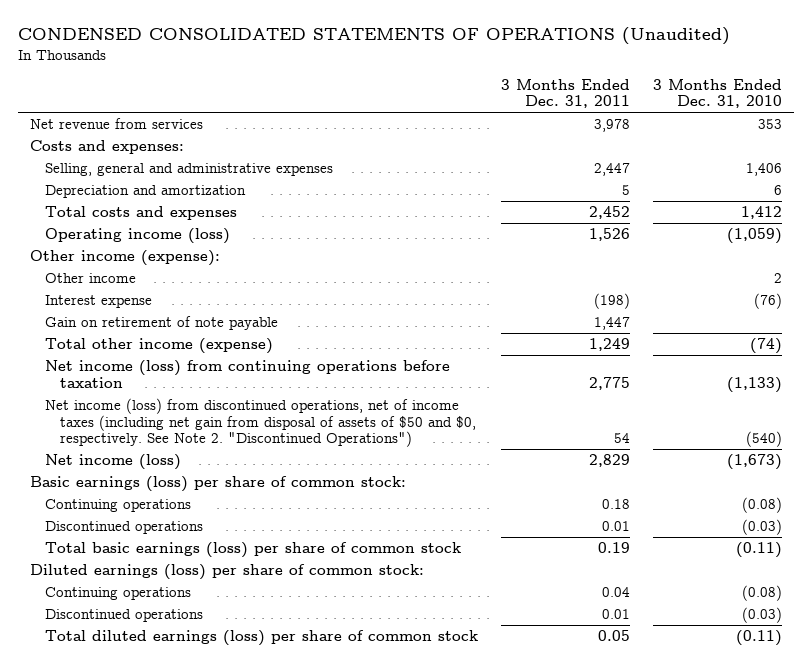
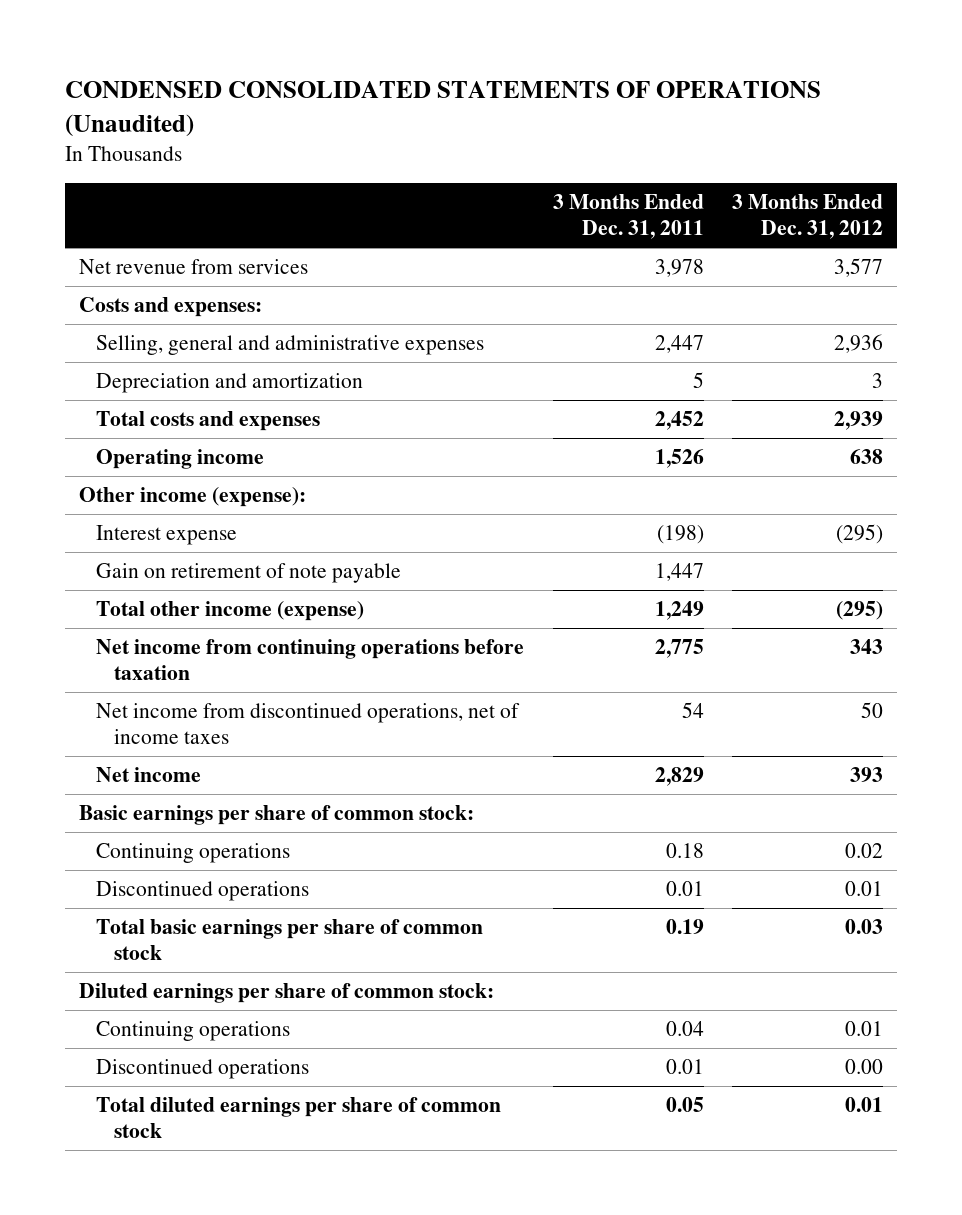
[653,78,783,109] 3 Months Ended Dec. 31, 2010 -> none
none -> [732,194,884,240] 3 Months Ended Dec. 31, 2012
[45,227,231,244] Operating income (loss) -> [96,449,265,470] Operating income
[45,272,137,283] Other income -> none
[45,359,451,388] Net income (loss) from continuing operations before taxation -> [96,639,525,681] Net income from continuing operations before taxation
[45,397,477,448] Net income (loss) from discontinued operations, net of income taxes (including net gain from disposal of assets of $50 and $0, respectively. See Note 2. "Discontinued Operations") -> [96,703,521,745] Net income from discontinued operations, net of income taxes
[45,453,182,470] Net income (loss) -> [96,767,202,783] Net income
[29,475,406,492] Basic earnings (loss) per share of common stock: -> [78,805,474,826] Basic earnings per share of common stock:
[45,541,462,558] Total basic earnings (loss) per share of common stock -> [96,919,484,961] Total basic earnings per share of common stock
[29,563,424,580] Diluted earnings (loss) per share of common stock: -> [78,983,494,1004] Diluted earnings per share of common stock:
[45,629,479,646] Total diluted earnings (loss) per share of common stock -> [96,1097,502,1139] Total diluted earnings per share of common stock

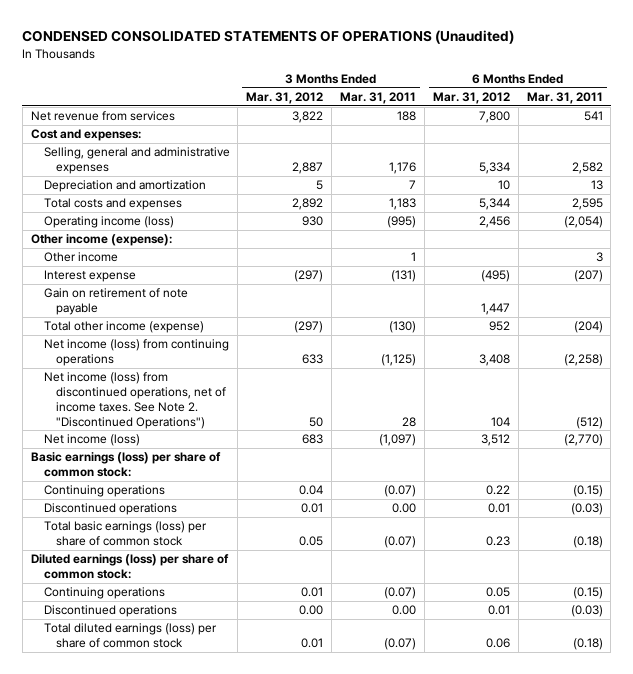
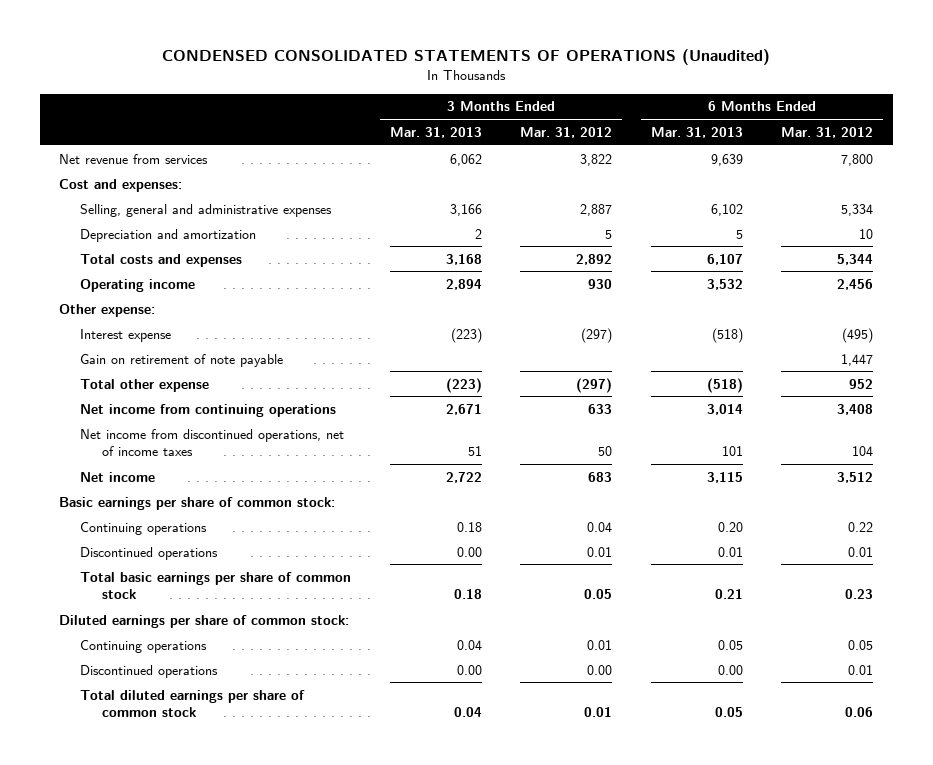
[340,92,417,105] Mar. 31, 2011 -> none
[526,92,603,105] Mar. 31, 2011 -> none
none -> [389,126,482,138] Mar. 31, 2013
none -> [650,126,743,138] Mar. 31, 2013
[43,252,118,263] Other income -> none
[43,216,174,229] Operating income (loss) -> [80,278,196,292] Operating income
[30,234,172,247] Other income (expense): -> [59,303,156,317] Other expense:
[43,321,204,334] Total other income (expense) -> [80,378,210,392] Total other expense
[43,339,229,367] Net income (loss) from continuing operations -> [80,403,337,417] Net income from continuing operations
[43,372,227,429] Net income (loss) from discontinued operations, net of income taxes. See Note 2. "Discontinued Operations") -> [80,428,345,456] Net income from discontinued operations, net of income taxes
[43,434,140,447] Net income (loss) -> [80,471,156,482] Net income
[30,452,221,478] Basic earnings (loss) per share of common stock: -> [59,496,336,510] Basic earnings per share of common stock:
[43,521,207,547] Total basic earnings (loss) per share of common stock -> [80,571,352,599] Total basic earnings per share of common stock
[30,554,229,580] Diluted earnings (loss) per share of common stock: -> [59,614,350,628] Diluted earnings per share of common stock:
[43,623,217,649] Total diluted earnings (loss) per share of common stock -> [80,689,306,717] Total diluted earnings per share of common stock

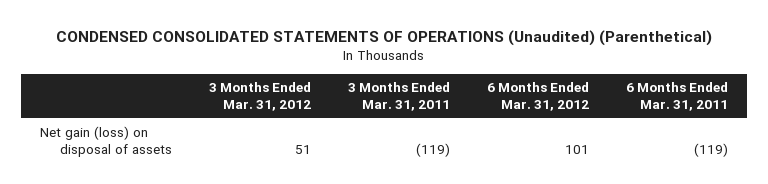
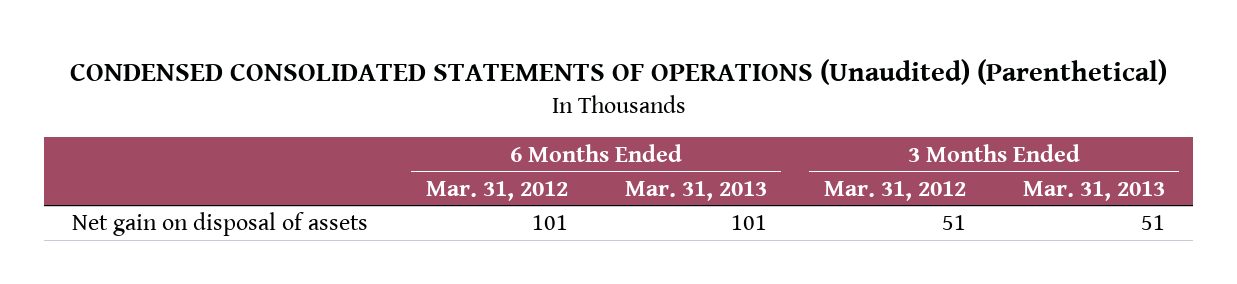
[348,82,451,111] 3 Months Ended Mar. 31, 2011 -> none
[626,82,729,111] 6 Months Ended Mar. 31, 2011 -> none
none -> [624,180,767,201] Mar. 31, 2013
none -> [1022,180,1165,201] Mar. 31, 2013
[39,126,172,157] Net gain (loss) on disposal of assets -> [72,212,369,237] Net gain on disposal of assets

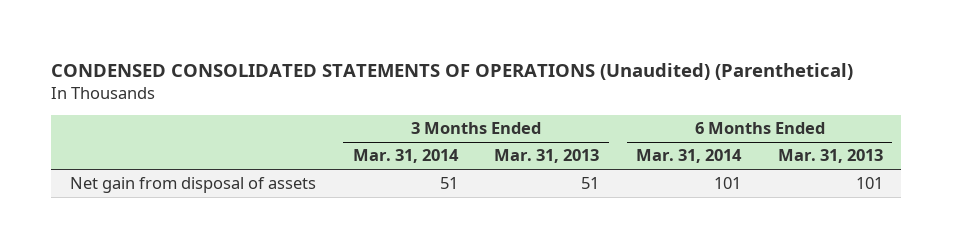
[425,180,568,201] Mar. 31, 2012 -> none
[823,180,966,201] Mar. 31, 2012 -> none
none -> [352,149,459,164] Mar. 31, 2014
none -> [636,149,743,164] Mar. 31, 2014
[72,212,369,237] Net gain on disposal of assets -> [69,177,316,194] Net gain from disposal of assets

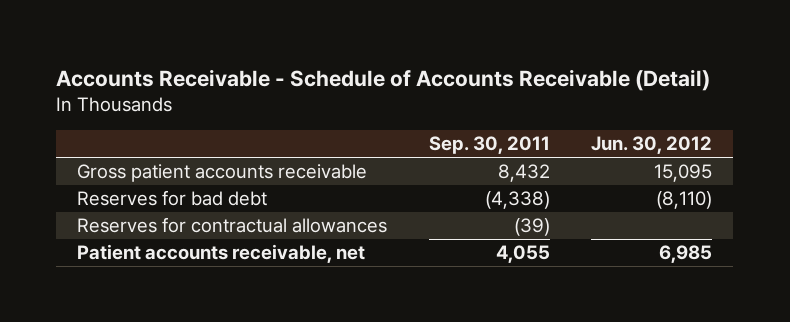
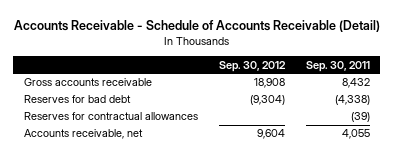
[591,136,713,155] Jun. 30, 2012 -> none
none -> [218,60,286,72] Sep. 30, 2012
[77,164,368,183] Gross patient accounts receivable -> [23,78,152,87] Gross accounts receivable
[77,244,366,264] Patient accounts receivable, net -> [23,129,143,140] Accounts receivable, net

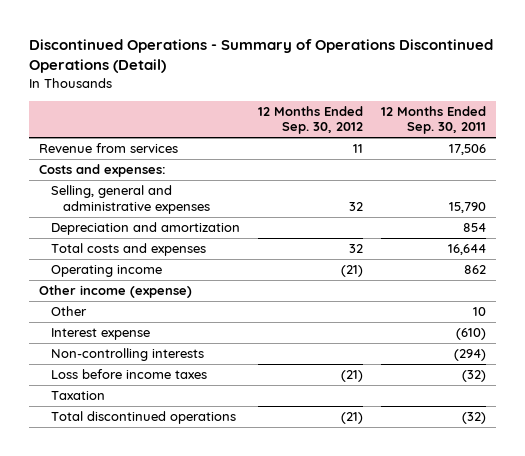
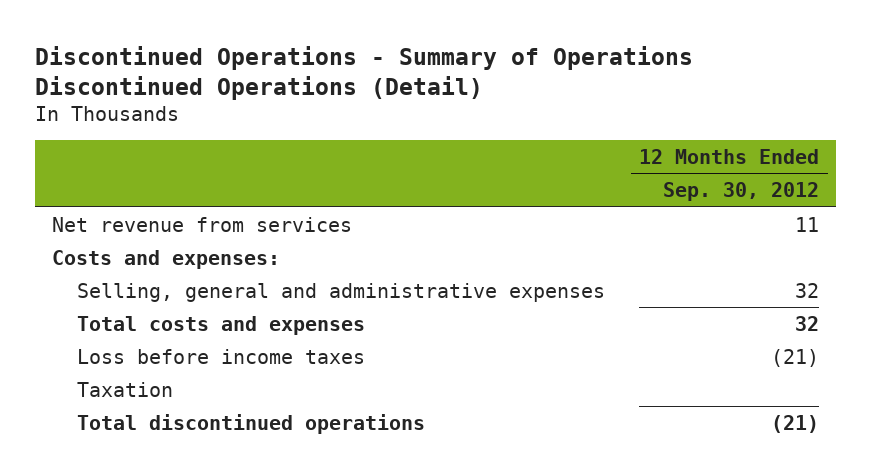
[381,105,487,135] 12 Months Ended Sep. 30, 2011 -> none
[38,143,178,154] Revenue from services -> [51,216,352,232] Net revenue from services
[50,222,240,236] Depreciation and amortization -> none
[50,265,162,278] Operating income -> none
[38,285,192,299] Other income (expense) -> none
[50,306,87,317] Other -> none
[50,328,150,341] Interest expense -> none
[50,348,204,362] Non-controlling interests -> none

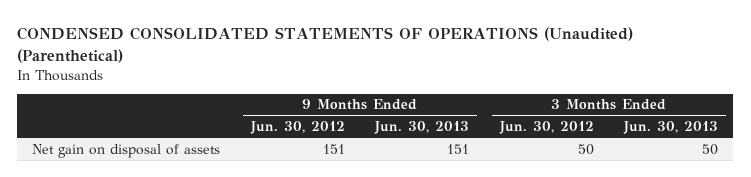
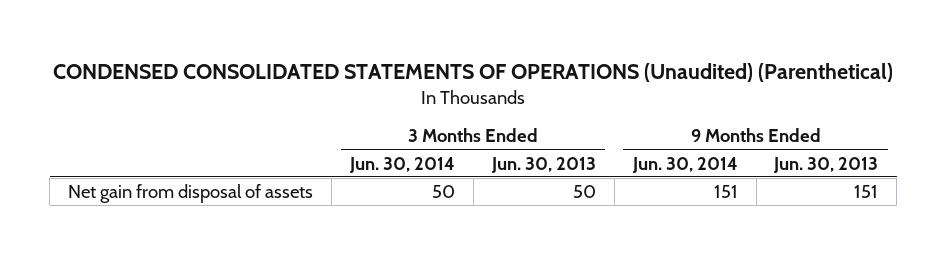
[249,121,345,135] Jun. 30, 2012 -> none
[498,121,594,135] Jun. 30, 2012 -> none
none -> [348,156,455,173] Jun. 30, 2014
none -> [631,156,738,173] Jun. 30, 2014
[32,143,221,158] Net gain on disposal of assets -> [68,184,314,204] Net gain from disposal of assets

